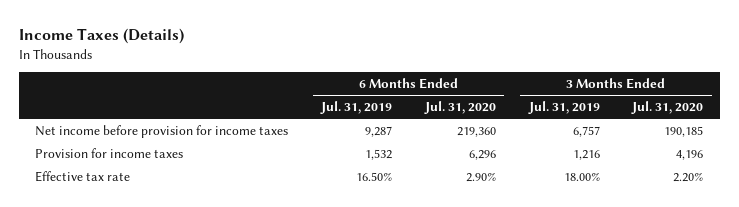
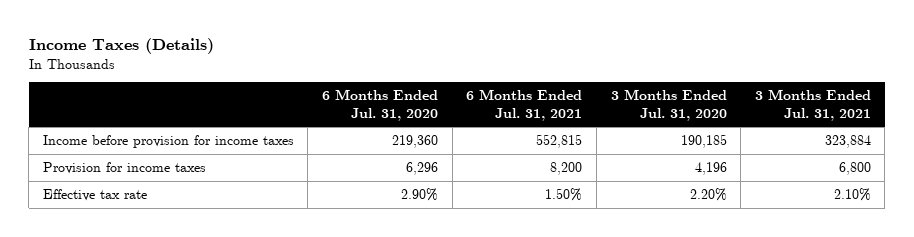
[320,101,393,115] Jul. 31, 2019 -> none
[527,101,600,115] Jul. 31, 2019 -> none
none -> [466,89,583,121] 6 Months Ended Jul. 31, 2021
none -> [754,89,871,121] 3 Months Ended Jul. 31, 2021
[35,124,289,138] Net income before provision for income taxes -> [42,135,294,149] Income before provision for income taxes

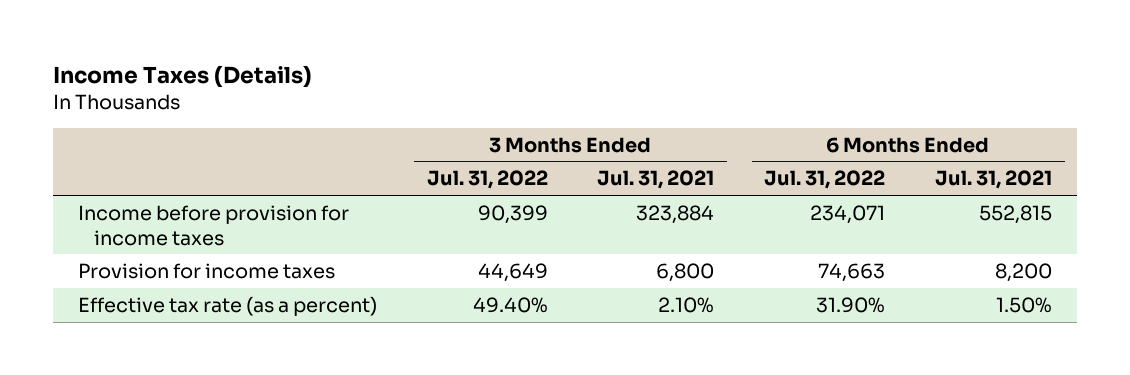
[322,89,439,121] 6 Months Ended Jul. 31, 2020 -> none
[610,89,727,121] 3 Months Ended Jul. 31, 2020 -> none
none -> [426,170,548,190] Jul. 31, 2022
none -> [764,170,886,190] Jul. 31, 2022
[42,189,147,202] Effective tax rate -> [77,295,377,316] Effective tax rate (as a percent)

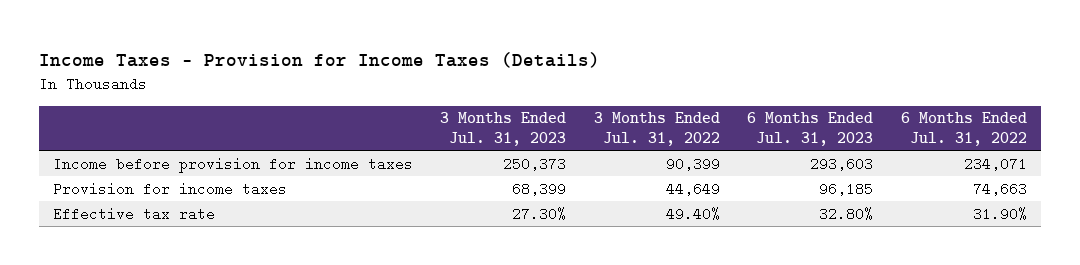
[52,64,312,88] Income Taxes (Details) -> [39,51,601,68] Income Taxes - Provision for Income Taxes (Details)
[597,170,715,190] Jul. 31, 2021 -> none
[935,170,1053,190] Jul. 31, 2021 -> none
none -> [440,112,567,147] 3 Months Ended Jul. 31, 2023
none -> [747,112,874,147] 6 Months Ended Jul. 31, 2023
[77,295,377,316] Effective tax rate (as a percent) -> [52,206,215,221] Effective tax rate

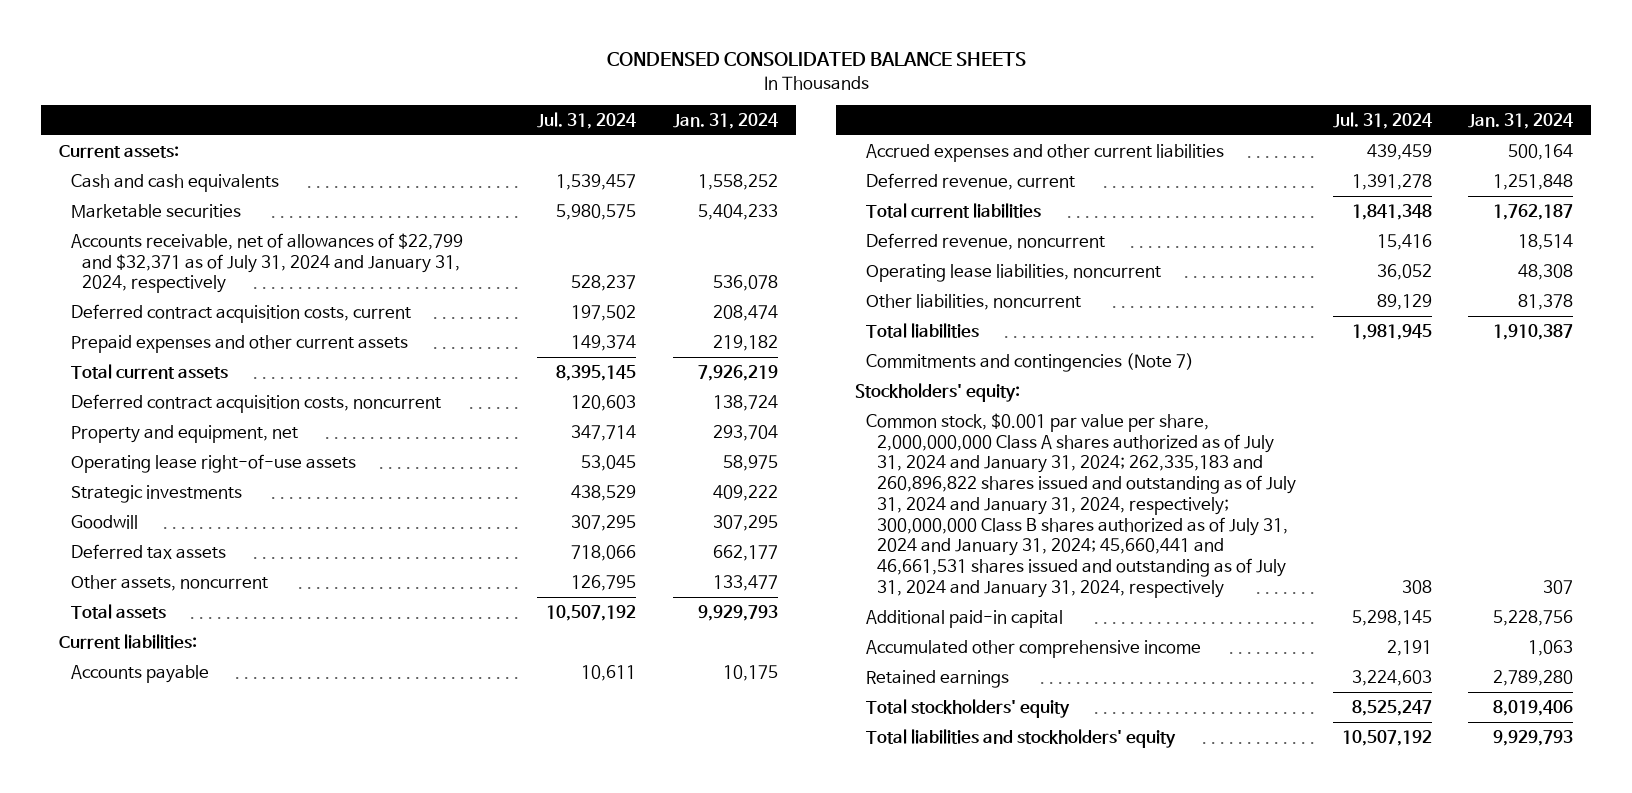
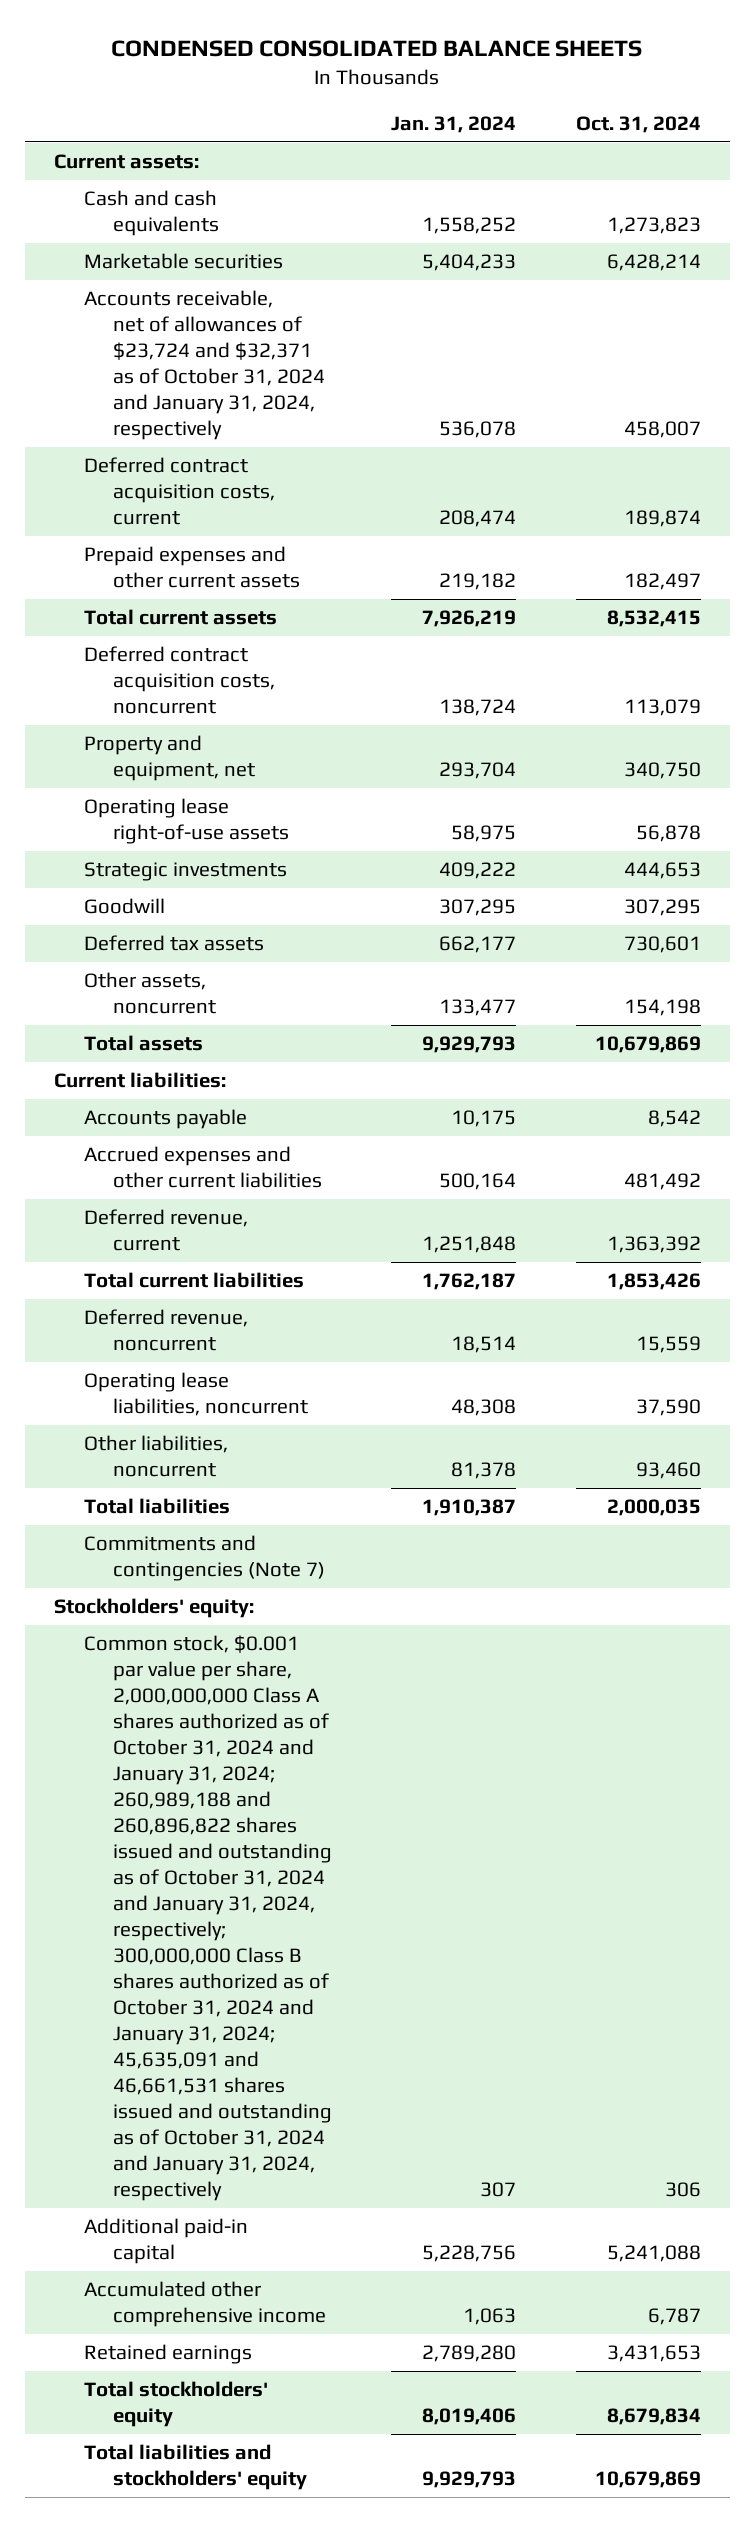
[537,111,637,129] Jul. 31, 2024 -> none
none -> [575,115,701,133] Oct. 31, 2024
[70,232,463,294] Accounts receivable, net of allowances of $22,799 and $32,371 as of July 31, 2024 and January 31, 2024, respectively -> [83,290,326,441] Accounts receivable, net of allowances of $23,724 and $32,371 as of October 31, 2024 and January 31, 2024, respectively
[866,412,1297,598] Common stock, $0.001 par value per share, 2,000,000,000 Class A shares authorized as of July 31, 2024 and January 31, 2024; 262,335,183 and 260,896,822 shares issued and outstanding as of July 31, 2024 and January 31, 2024, respectively; 300,000,000 Class B shares authorized as of July 31, 2024 and January 31, 2024; 45,660,441 and 46,661,531 shares issued and outstanding as of July 31, 2024 and January 31, 2024, respectively -> [83,1635,333,2202] Common stock, $0.001 par value per share, 2,000,000,000 Class A shares authorized as of October 31, 2024 and January 31, 2024; 260,989,188 and 260,896,822 shares issued and outstanding as of October 31, 2024 and January 31, 2024, respectively; 300,000,000 Class B shares authorized as of October 31, 2024 and January 31, 2024; 45,635,091 and 46,661,531 shares issued and outstanding as of October 31, 2024 and January 31, 2024, respectively

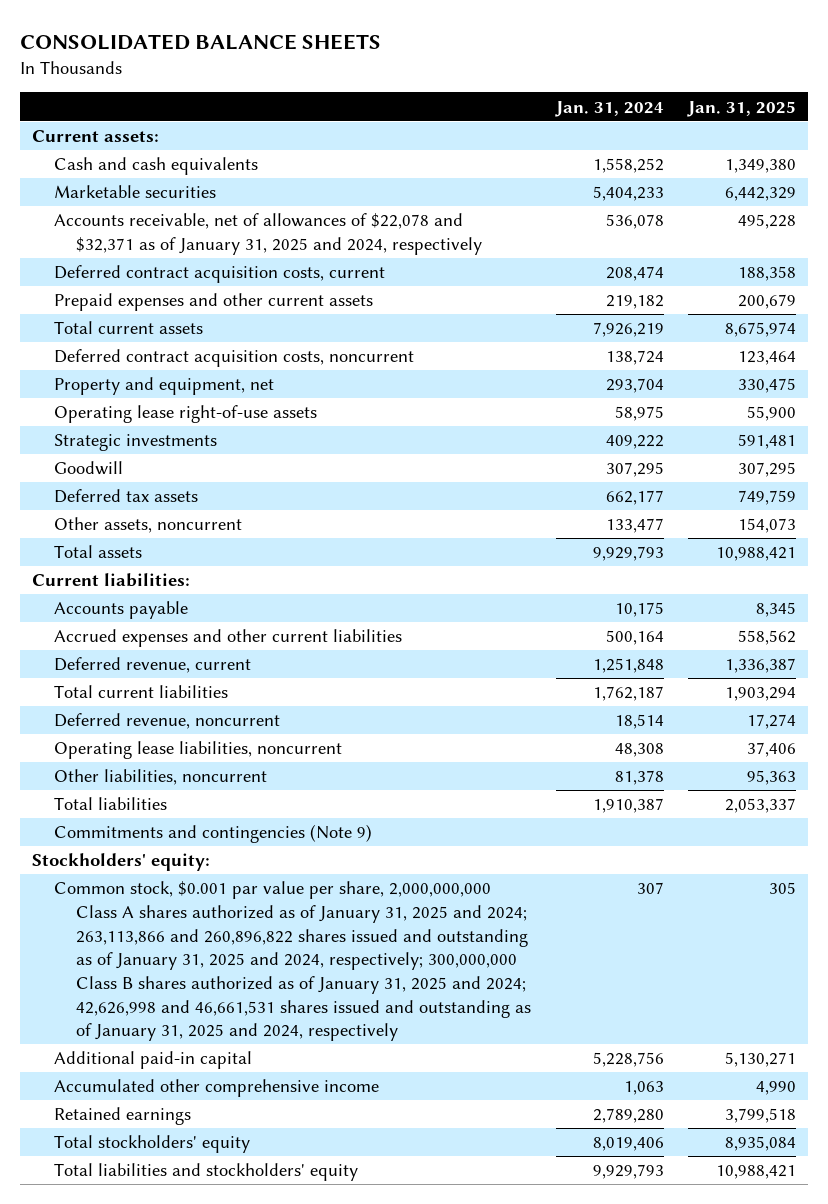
[111,40,643,58] CONDENSED CONSOLIDATED BALANCE SHEETS -> [19,33,381,50] CONSOLIDATED BALANCE SHEETS
[575,115,701,133] Oct. 31, 2024 -> none
none -> [687,100,797,117] Jan. 31, 2025
[83,290,326,441] Accounts receivable, net of allowances of $23,724 and $32,371 as of October 31, 2024 and January 31, 2024, respectively -> [54,213,483,255] Accounts receivable, net of allowances of $22,078 and $32,371 as of January 31, 2025 and 2024, respectively
[83,1535,326,1582] Commitments and contingencies (Note 7) -> [54,824,373,844] Commitments and contingencies (Note 9)
[83,1635,333,2202] Common stock, $0.001 par value per share, 2,000,000,000 Class A shares authorized as of October 31, 2024 and January 31, 2024; 260,989,188 and 260,896,822 shares issued and outstanding as of October 31, 2024 and January 31, 2024, respectively; 300,000,000 Class B shares authorized as of October 31, 2024 and January 31, 2024; 45,635,091 and 46,661,531 shares issued and outstanding as of October 31, 2024 and January 31, 2024, respectively -> [54,881,532,1042] Common stock, $0.001 par value per share, 2,000,000,000 Class A shares authorized as of January 31, 2025 and 2024; 263,113,866 and 260,896,822 shares issued and outstanding as of January 31, 2025 and 2024, respectively; 300,000,000 Class B shares authorized as of January 31, 2025 and 2024; 42,626,998 and 46,661,531 shares issued and outstanding as of January 31, 2025 and 2024, respectively

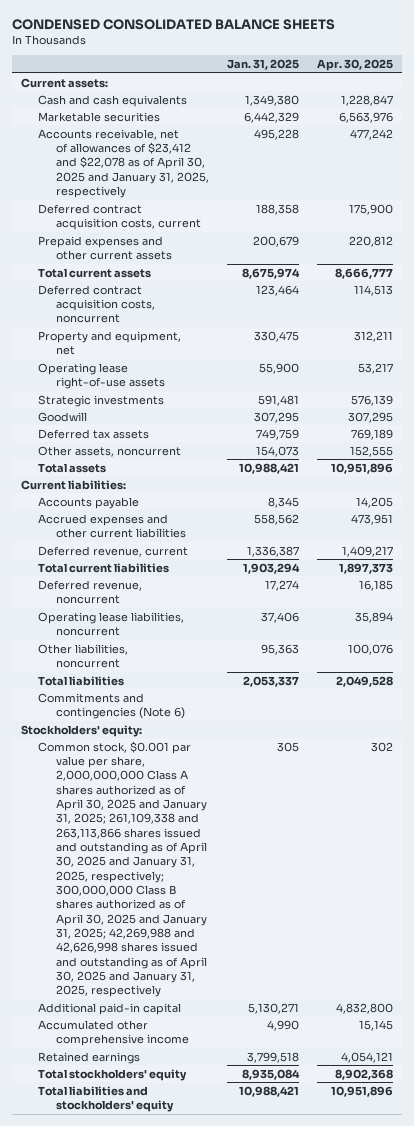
[19,33,381,50] CONSOLIDATED BALANCE SHEETS -> [11,19,335,31] CONDENSED CONSOLIDATED BALANCE SHEETS
[554,100,664,117] Jan. 31, 2024 -> none
none -> [317,59,394,72] Apr. 30, 2025
[54,213,483,255] Accounts receivable, net of allowances of $22,078 and $32,371 as of January 31, 2025 and 2024, respectively -> [38,128,210,199] Accounts receivable, net of allowances of $23,412 and $22,078 as of April 30, 2025 and January 31, 2025, respectively
[54,824,373,844] Commitments and contingencies (Note 9) -> [38,692,186,720] Commitments and contingencies (Note 6)
[54,881,532,1042] Common stock, $0.001 par value per share, 2,000,000,000 Class A shares authorized as of January 31, 2025 and 2024; 263,113,866 and 260,896,822 shares issued and outstanding as of January 31, 2025 and 2024, respectively; 300,000,000 Class B shares authorized as of January 31, 2025 and 2024; 42,626,998 and 46,661,531 shares issued and outstanding as of January 31, 2025 and 2024, respectively -> [38,740,208,998] Common stock, $0.001 par value per share, 2,000,000,000 Class A shares authorized as of April 30, 2025 and January 31, 2025; 261,109,338 and 263,113,866 shares issued and outstanding as of April 30, 2025 and January 31, 2025, respectively; 300,000,000 Class B shares authorized as of April 30, 2025 and January 31, 2025; 42,269,988 and 42,626,998 shares issued and outstanding as of April 30, 2025 and January 31, 2025, respectively

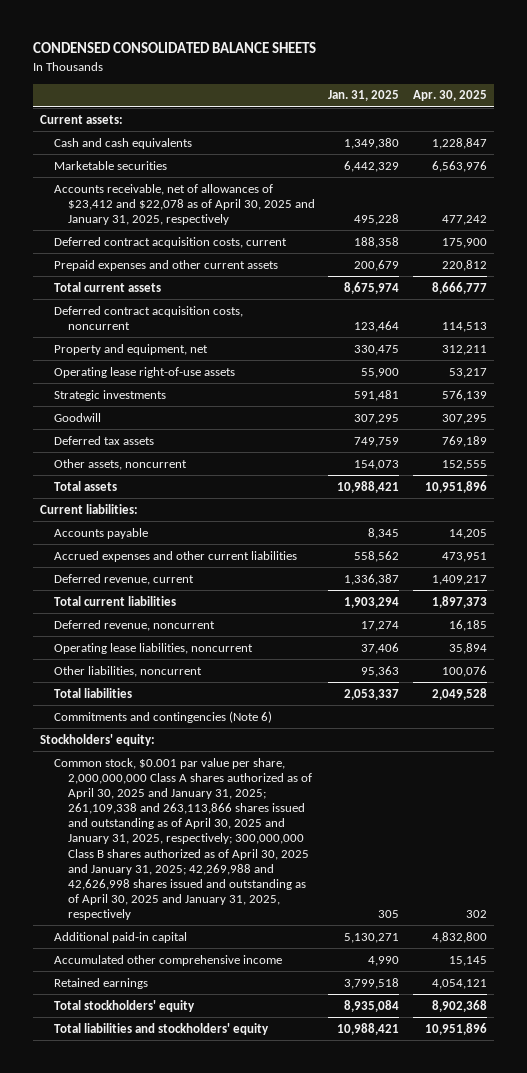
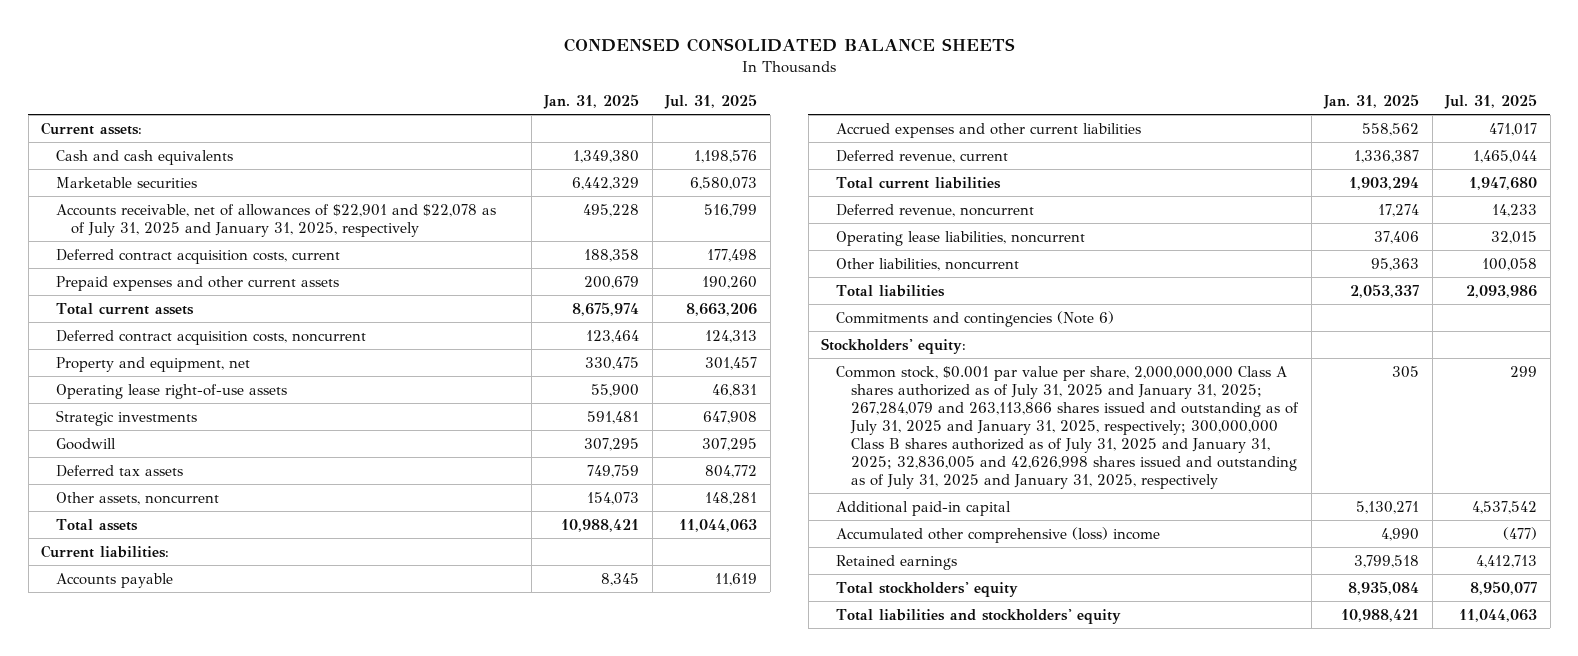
[413,90,488,102] Apr. 30, 2025 -> none
none -> [664,93,758,109] Jul. 31, 2025
[53,183,315,225] Accounts receivable, net of allowances of $23,412 and $22,078 as of April 30, 2025 and January 31, 2025, respectively -> [56,203,497,237] Accounts receivable, net of allowances of $22,901 and $22,078 as of July 31, 2025 and January 31, 2025, respectively
[53,757,312,921] Common stock, $0.001 par value per share, 2,000,000,000 Class A shares authorized as of April 30, 2025 and January 31, 2025; 261,109,338 and 263,113,866 shares issued and outstanding as of April 30, 2025 and January 31, 2025, respectively; 300,000,000 Class B shares authorized as of April 30, 2025 and January 31, 2025; 42,269,988 and 42,626,998 shares issued and outstanding as of April 30, 2025 and January 31, 2025, respectively -> [836,365,1300,489] Common stock, $0.001 par value per share, 2,000,000,000 Class A shares authorized as of July 31, 2025 and January 31, 2025; 267,284,079 and 263,113,866 shares issued and outstanding as of July 31, 2025 and January 31, 2025, respectively; 300,000,000 Class B shares authorized as of July 31, 2025 and January 31, 2025; 32,836,005 and 42,626,998 shares issued and outstanding as of July 31, 2025 and January 31, 2025, respectively
[53,954,282,966] Accumulated other comprehensive income -> [836,526,1161,543] Accumulated other comprehensive (loss) income

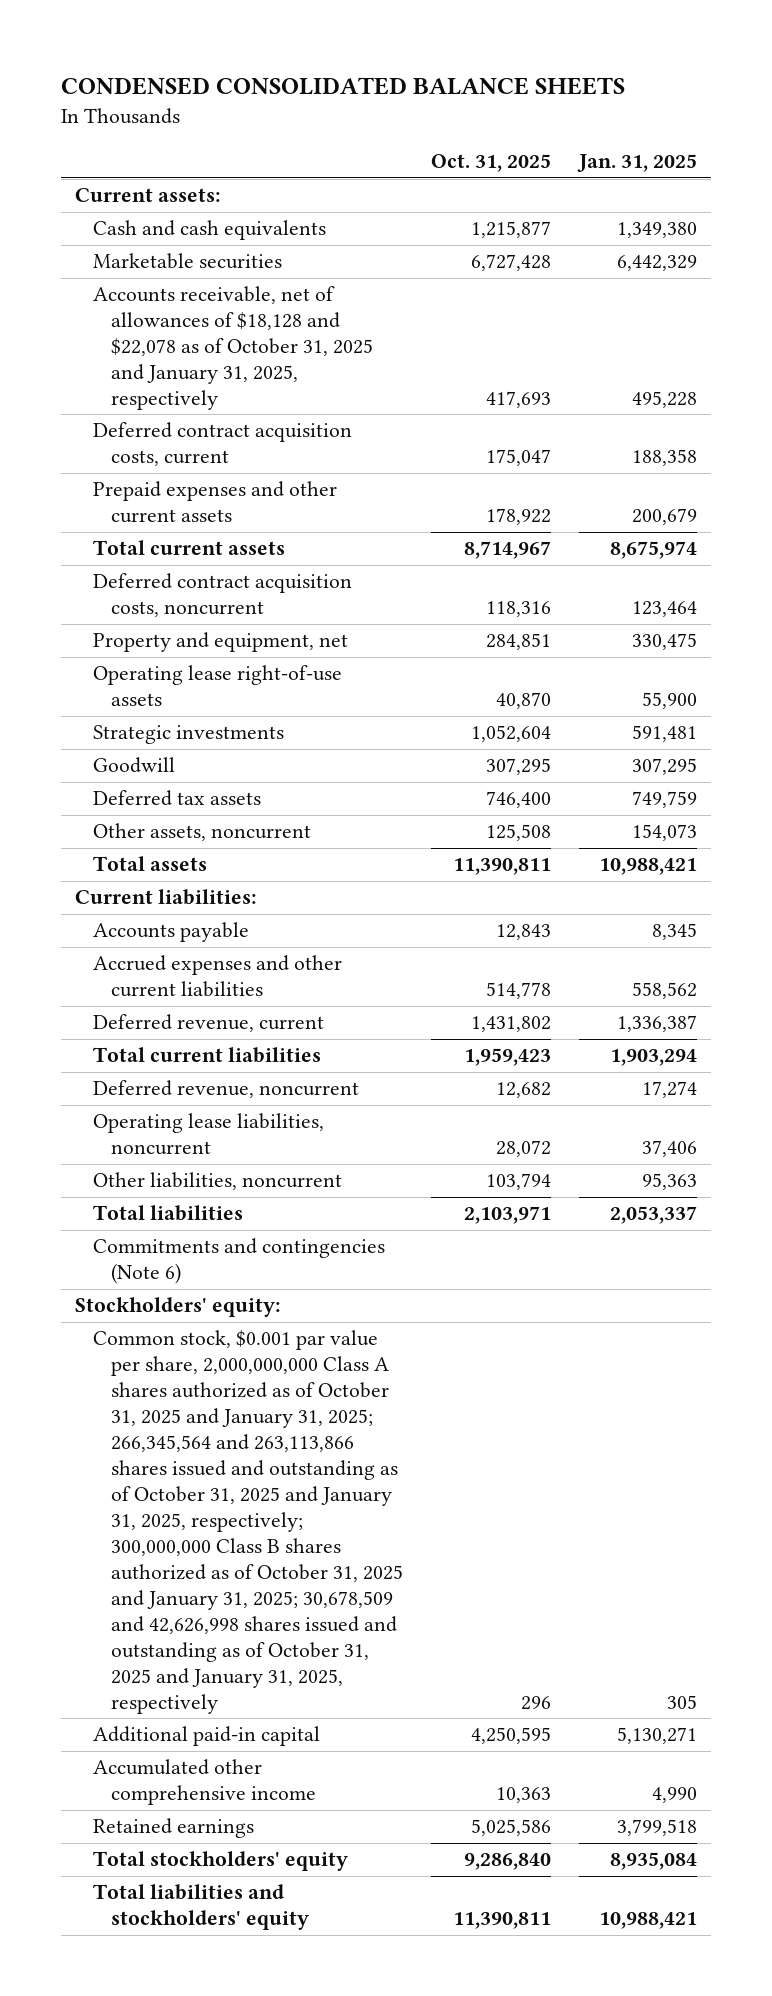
[664,93,758,109] Jul. 31, 2025 -> none
none -> [431,154,552,173] Oct. 31, 2025
[56,203,497,237] Accounts receivable, net of allowances of $22,901 and $22,078 as of July 31, 2025 and January 31, 2025, respectively -> [93,286,374,411] Accounts receivable, net of allowances of $18,128 and $22,078 as of October 31, 2025 and January 31, 2025, respectively
[836,365,1300,489] Common stock, $0.001 par value per share, 2,000,000,000 Class A shares authorized as of July 31, 2025 and January 31, 2025; 267,284,079 and 263,113,866 shares issued and outstanding as of July 31, 2025 and January 31, 2025, respectively; 300,000,000 Class B shares authorized as of July 31, 2025 and January 31, 2025; 32,836,005 and 42,626,998 shares issued and outstanding as of July 31, 2025 and January 31, 2025, respectively -> [93,1330,404,1714] Common stock, $0.001 par value per share, 2,000,000,000 Class A shares authorized as of October 31, 2025 and January 31, 2025; 266,345,564 and 263,113,866 shares issued and outstanding as of October 31, 2025 and January 31, 2025, respectively; 300,000,000 Class B shares authorized as of October 31, 2025 and January 31, 2025; 30,678,509 and 42,626,998 shares issued and outstanding as of October 31, 2025 and January 31, 2025, respectively
[836,526,1161,543] Accumulated other comprehensive (loss) income -> [93,1759,317,1806] Accumulated other comprehensive income

